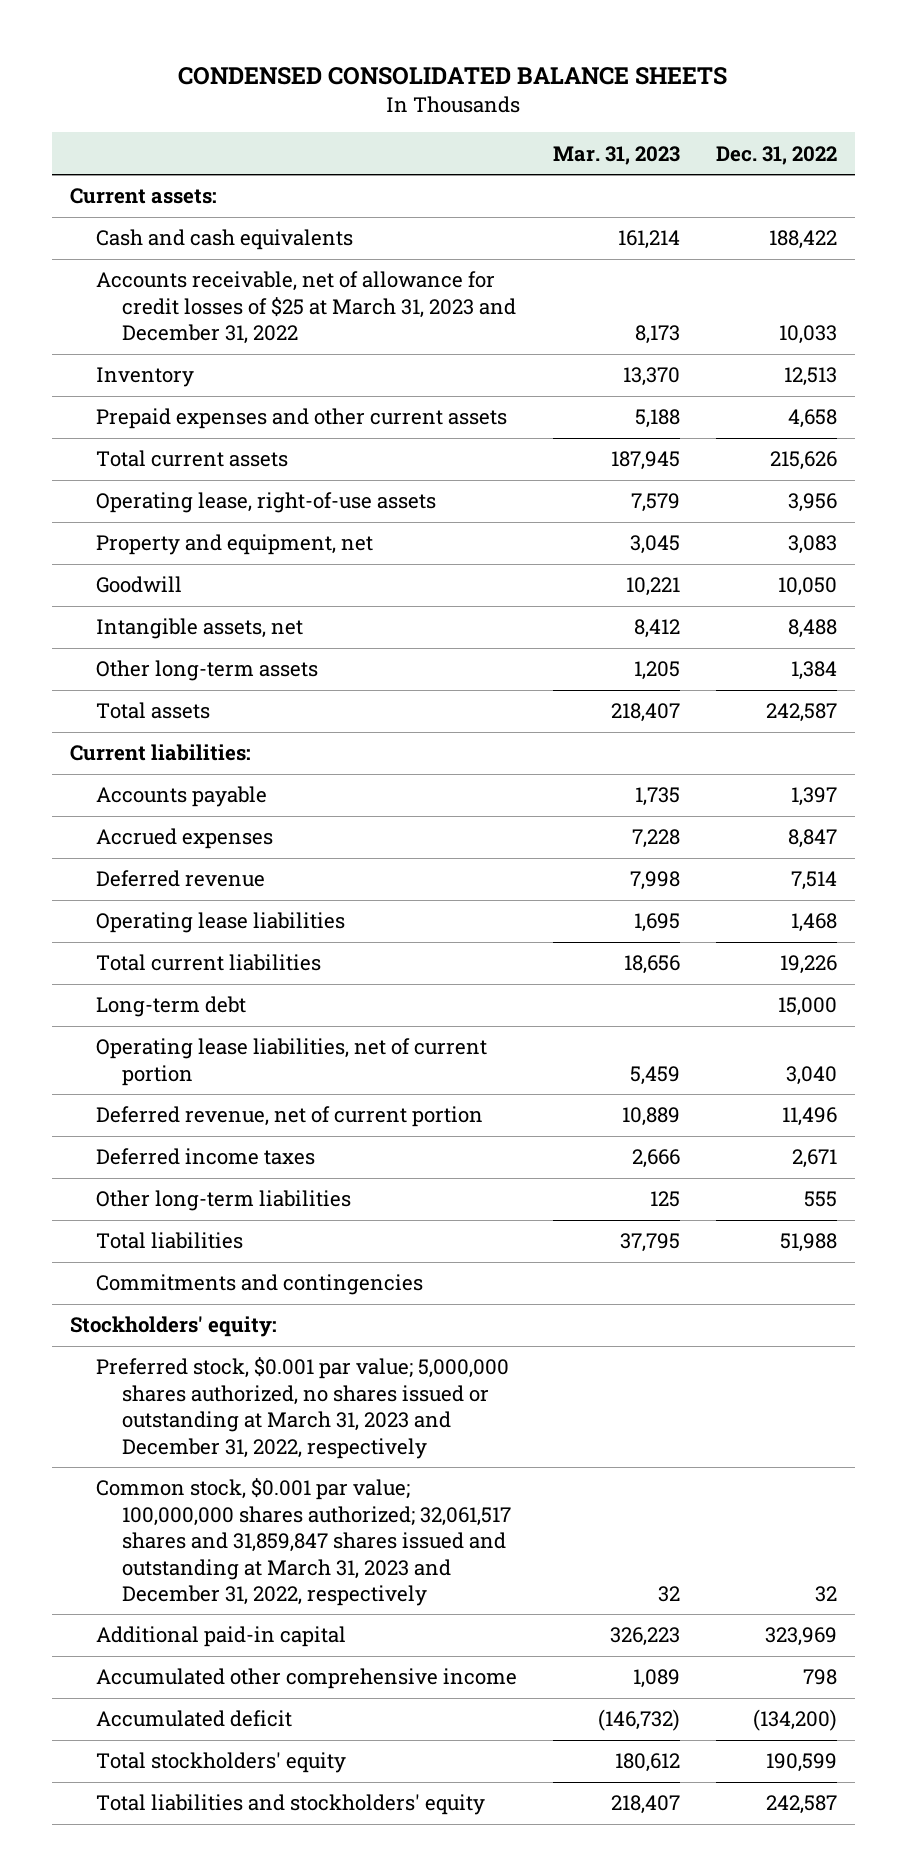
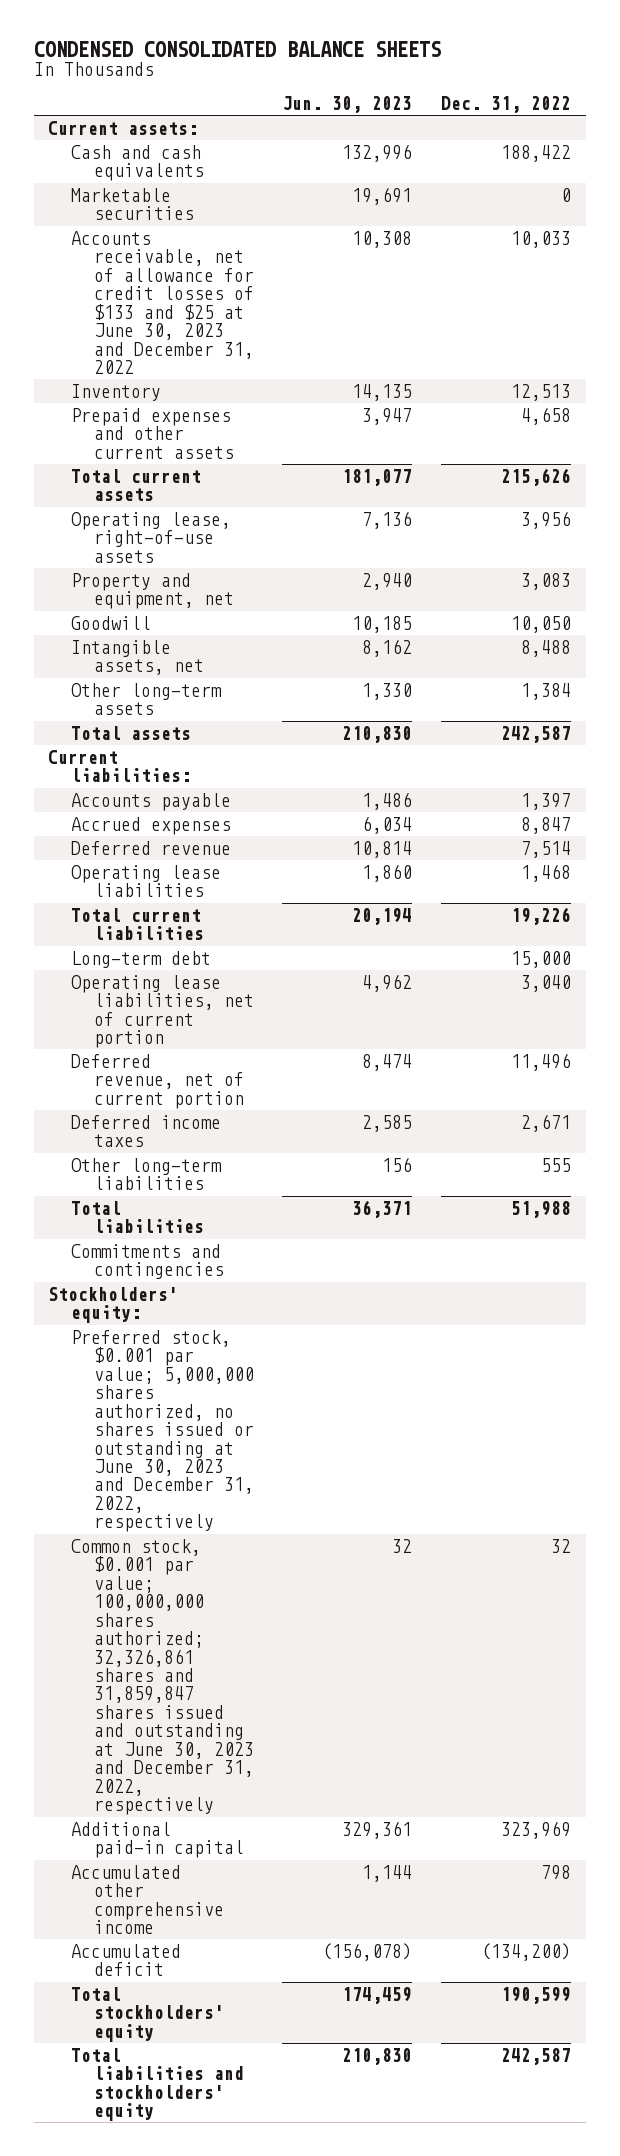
[553,145,681,165] Mar. 31, 2023 -> none
none -> [282,95,413,113] Jun. 30, 2023
none -> [70,187,194,221] Marketable securities
[96,271,517,345] Accounts receivable, net of allowance for credit losses of $25 at March 31, 2023 and December 31, 2022 -> [70,230,254,374] Accounts receivable, net of allowance for credit losses of $133 and $25 at June 30, 2023 and December 31, 2022
[96,1357,510,1459] Preferred stock, $0.001 par value; 5,000,000 shares authorized, no shares issued or outstanding at March 31, 2023 and December 31, 2022, respectively -> [70,1329,254,1533] Preferred stock, $0.001 par value; 5,000,000 shares authorized, no shares issued or outstanding at June 30, 2023 and December 31, 2022, respectively
[96,1478,512,1606] Common stock, $0.001 par value; 100,000,000 shares authorized; 32,061,517 shares and 31,859,847 shares issued and outstanding at March 31, 2023 and December 31, 2022, respectively -> [70,1538,254,1816] Common stock, $0.001 par value; 100,000,000 shares authorized; 32,326,861 shares and 31,859,847 shares issued and outstanding at June 30, 2023 and December 31, 2022, respectively

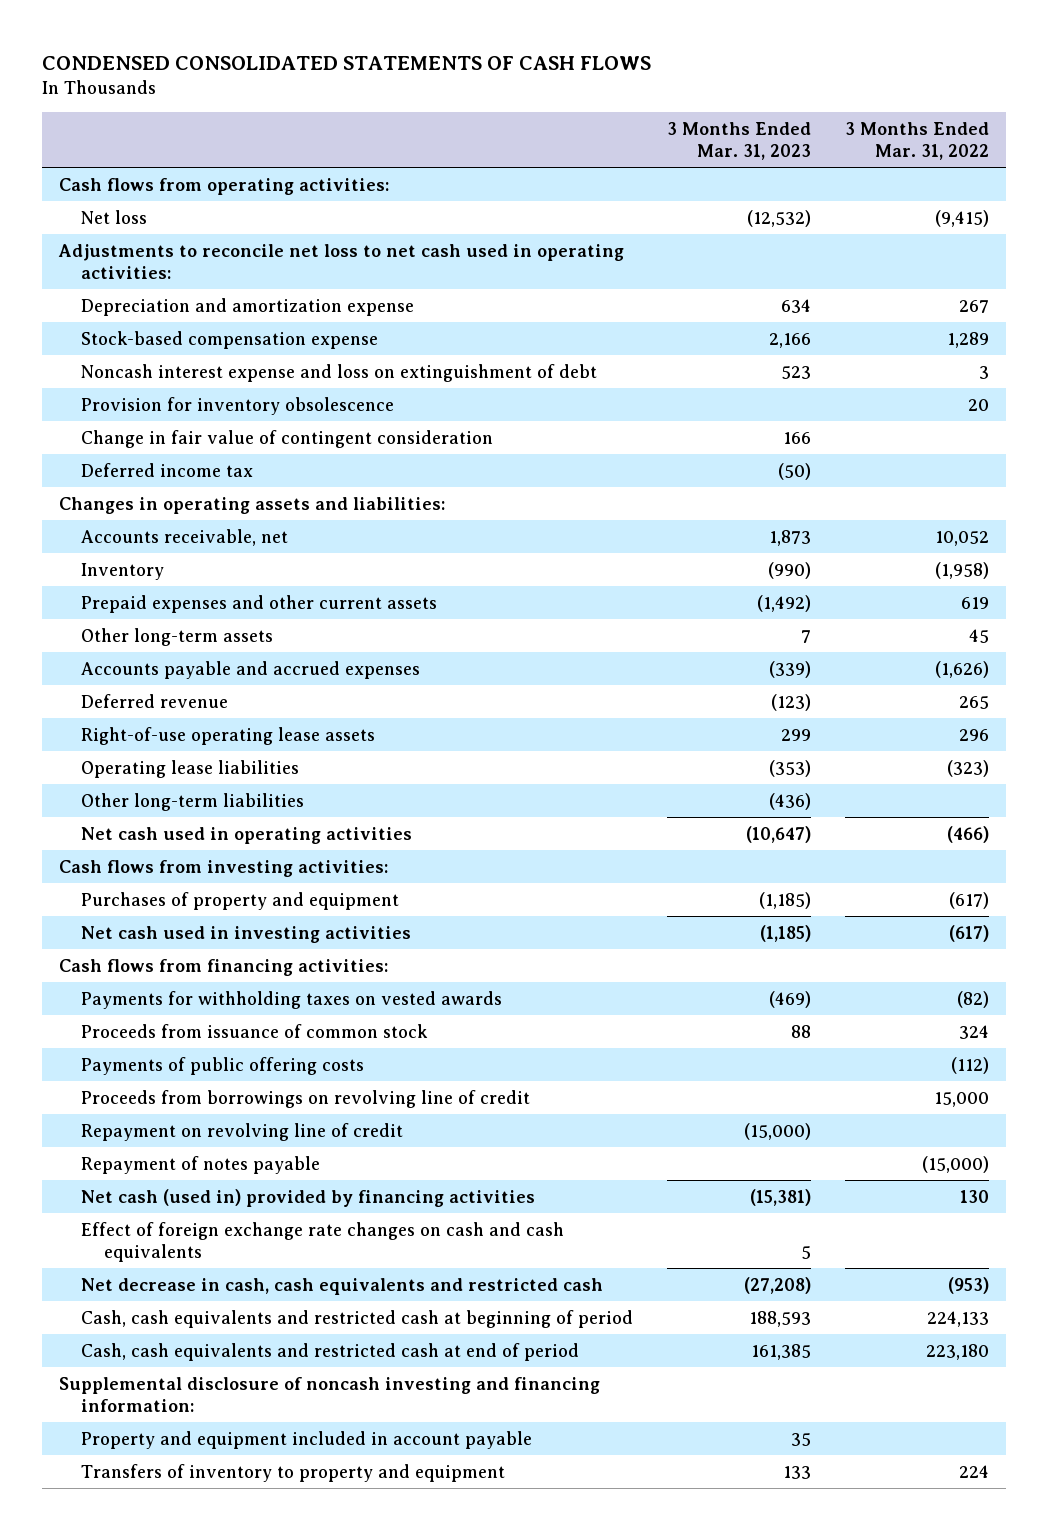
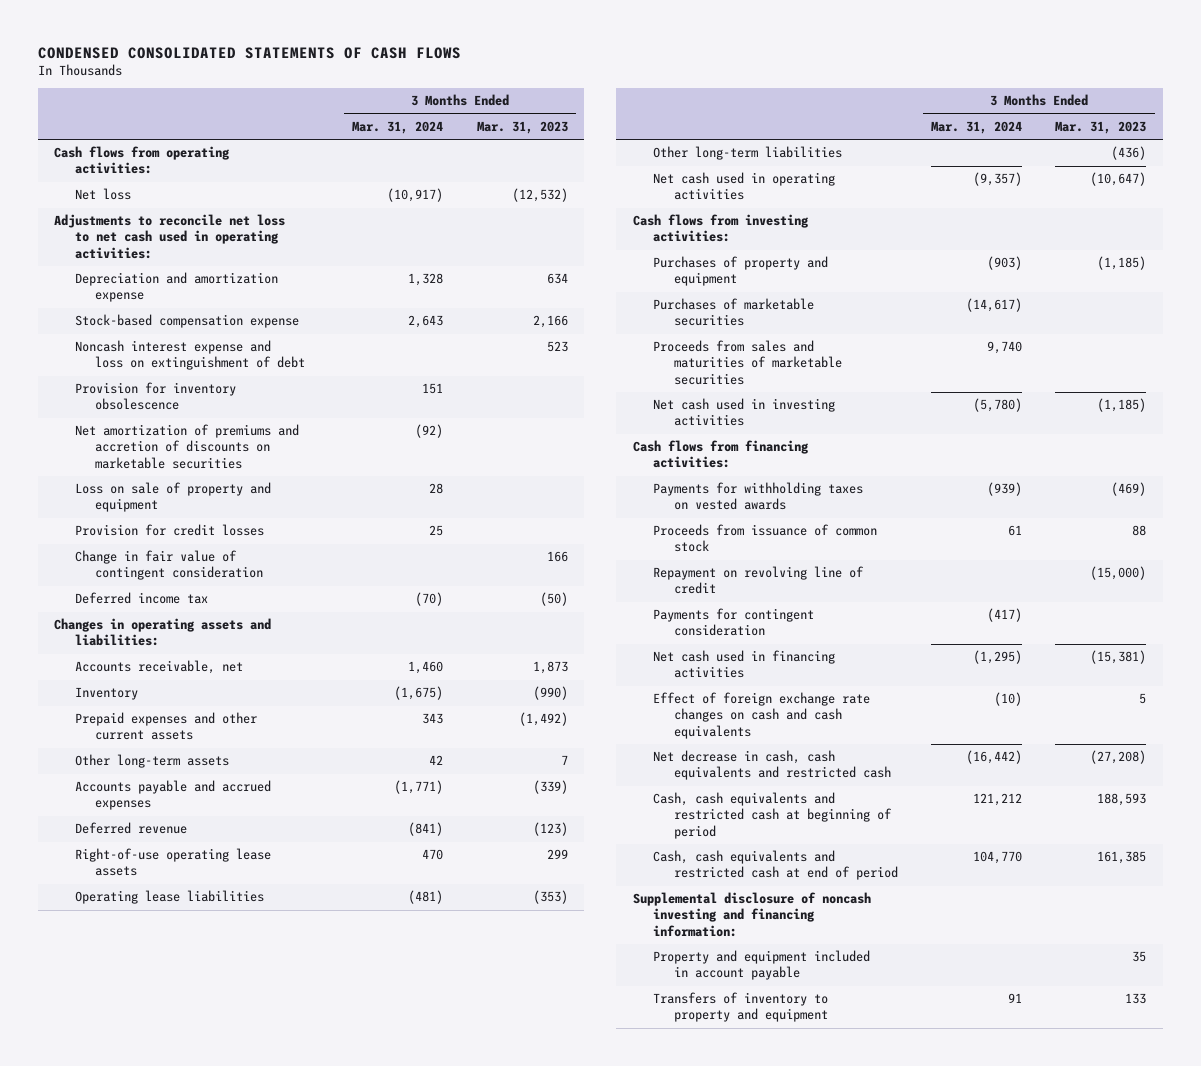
[845,122,990,161] 3 Months Ended Mar. 31, 2022 -> none
none -> [352,120,444,134] Mar. 31, 2024
none -> [74,424,299,469] Net amortization of premiums and accretion of discounts on marketable securities
none -> [74,482,271,513] Loss on sale of property and equipment
none -> [74,524,264,537] Provision for credit losses
none -> [653,298,815,327] Purchases of marketable securities
none -> [653,340,842,385] Proceeds from sales and maturities of marketable securities
[81,1056,365,1075] Payments of public offering costs -> none
[81,1089,531,1108] Proceeds from borrowings on revolving line of credit -> none
[81,1155,321,1174] Repayment of notes payable -> none
none -> [653,608,815,637] Payments for contingent consideration
[81,1188,536,1207] Net cash (used in) provided by financing activities -> [653,650,836,679] Net cash used in financing activities

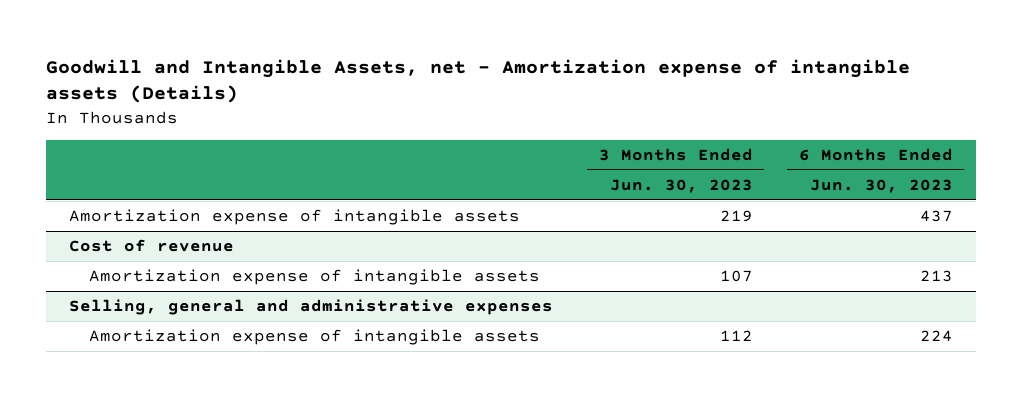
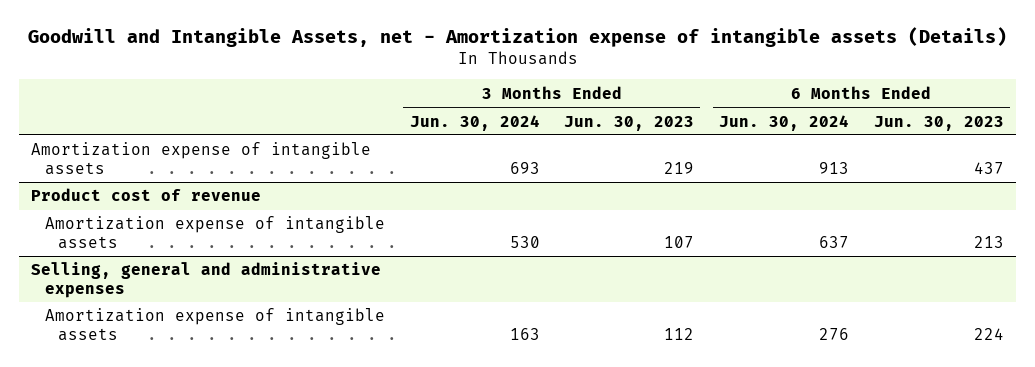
none -> [409,114,540,131] Jun. 30, 2024
none -> [719,114,850,131] Jun. 30, 2024
[68,239,234,253] Cost of revenue -> [31,188,262,202] Product cost of revenue

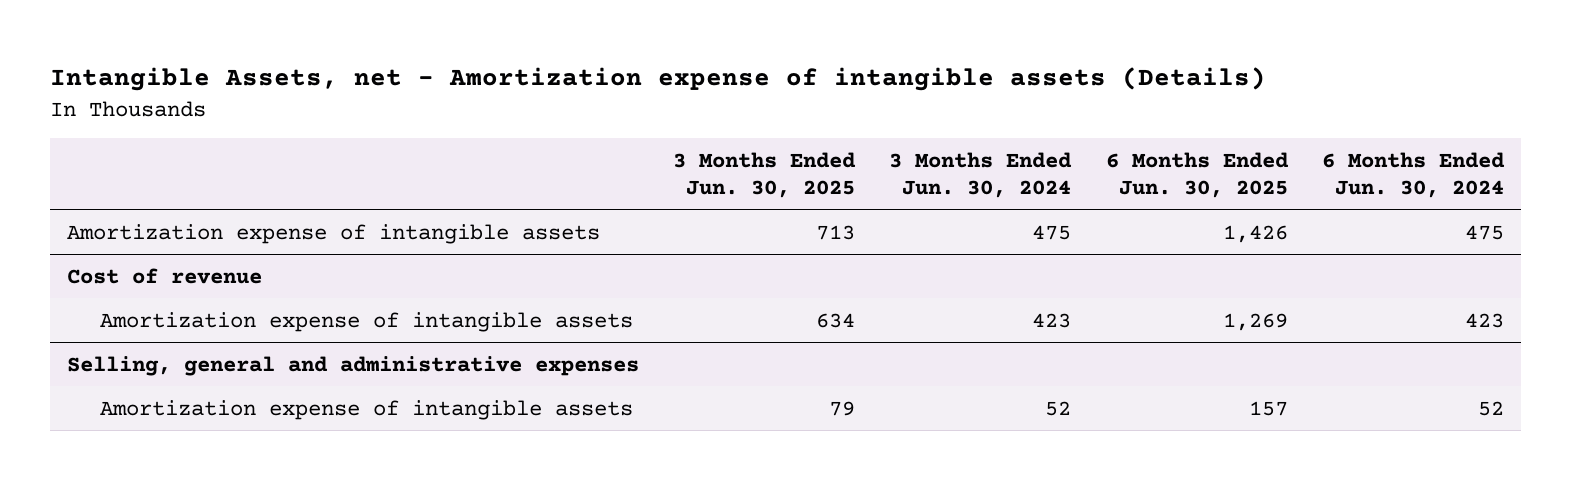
[27,26,1007,47] Goodwill and Intangible Assets, net - Amortization expense of intangible assets (Details) -> [49,66,1266,91] Intangible Assets, net - Amortization expense of intangible assets (Details)
[564,115,695,131] Jun. 30, 2023 -> none
[873,115,1004,131] Jun. 30, 2023 -> none
none -> [673,152,857,198] 3 Months Ended Jun. 30, 2025
none -> [1105,152,1289,198] 6 Months Ended Jun. 30, 2025
[509,161,540,174] 693 -> [1032,224,1072,240] 475
[819,161,850,174] 913 -> [1464,224,1504,240] 475
[31,188,262,202] Product cost of revenue -> [66,267,262,284] Cost of revenue
[509,235,540,248] 530 -> [1032,312,1072,328] 423
[819,235,850,248] 637 -> [1464,312,1504,328] 423
[509,327,540,340] 163 -> [1045,400,1072,416] 52
[819,327,850,340] 276 -> [1477,400,1504,416] 52

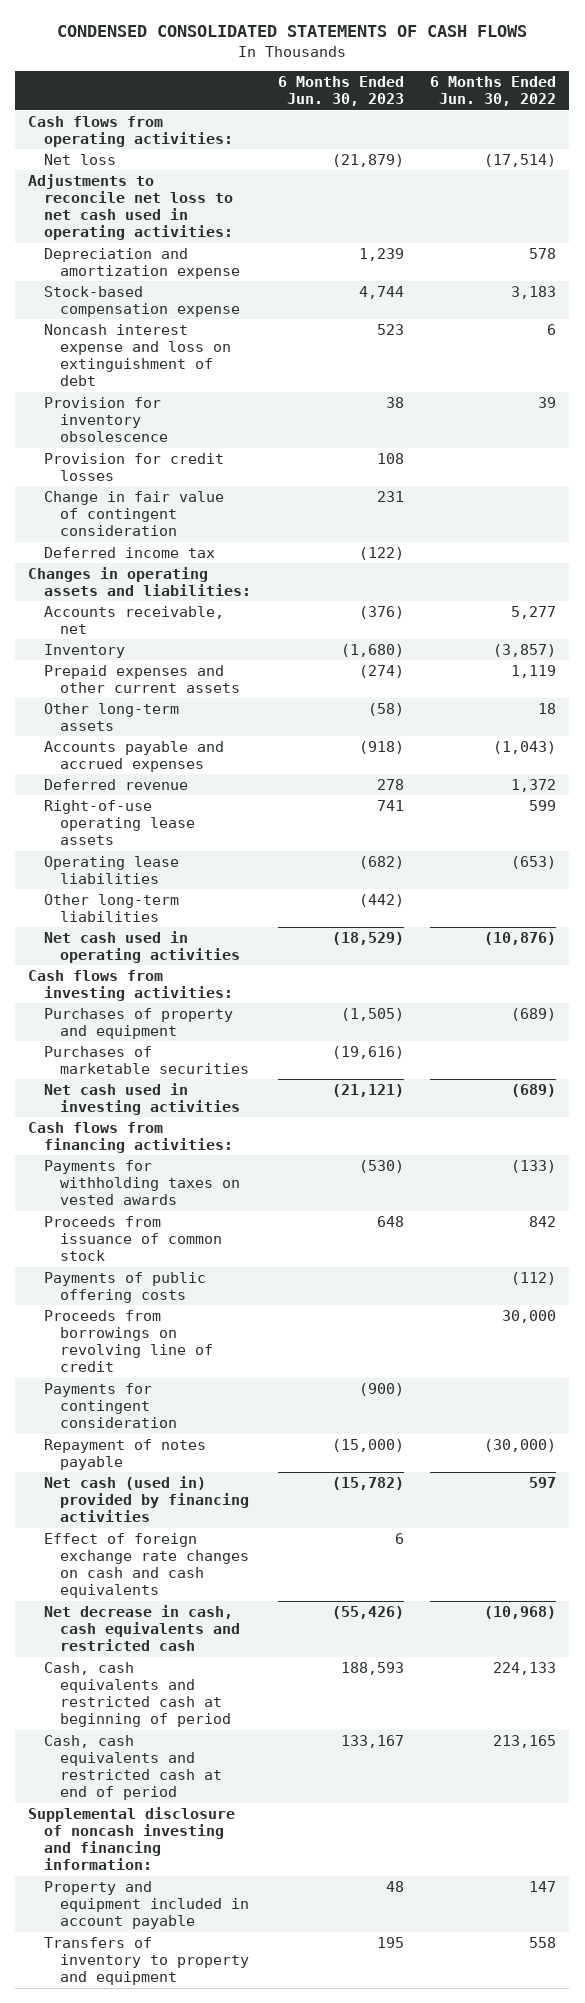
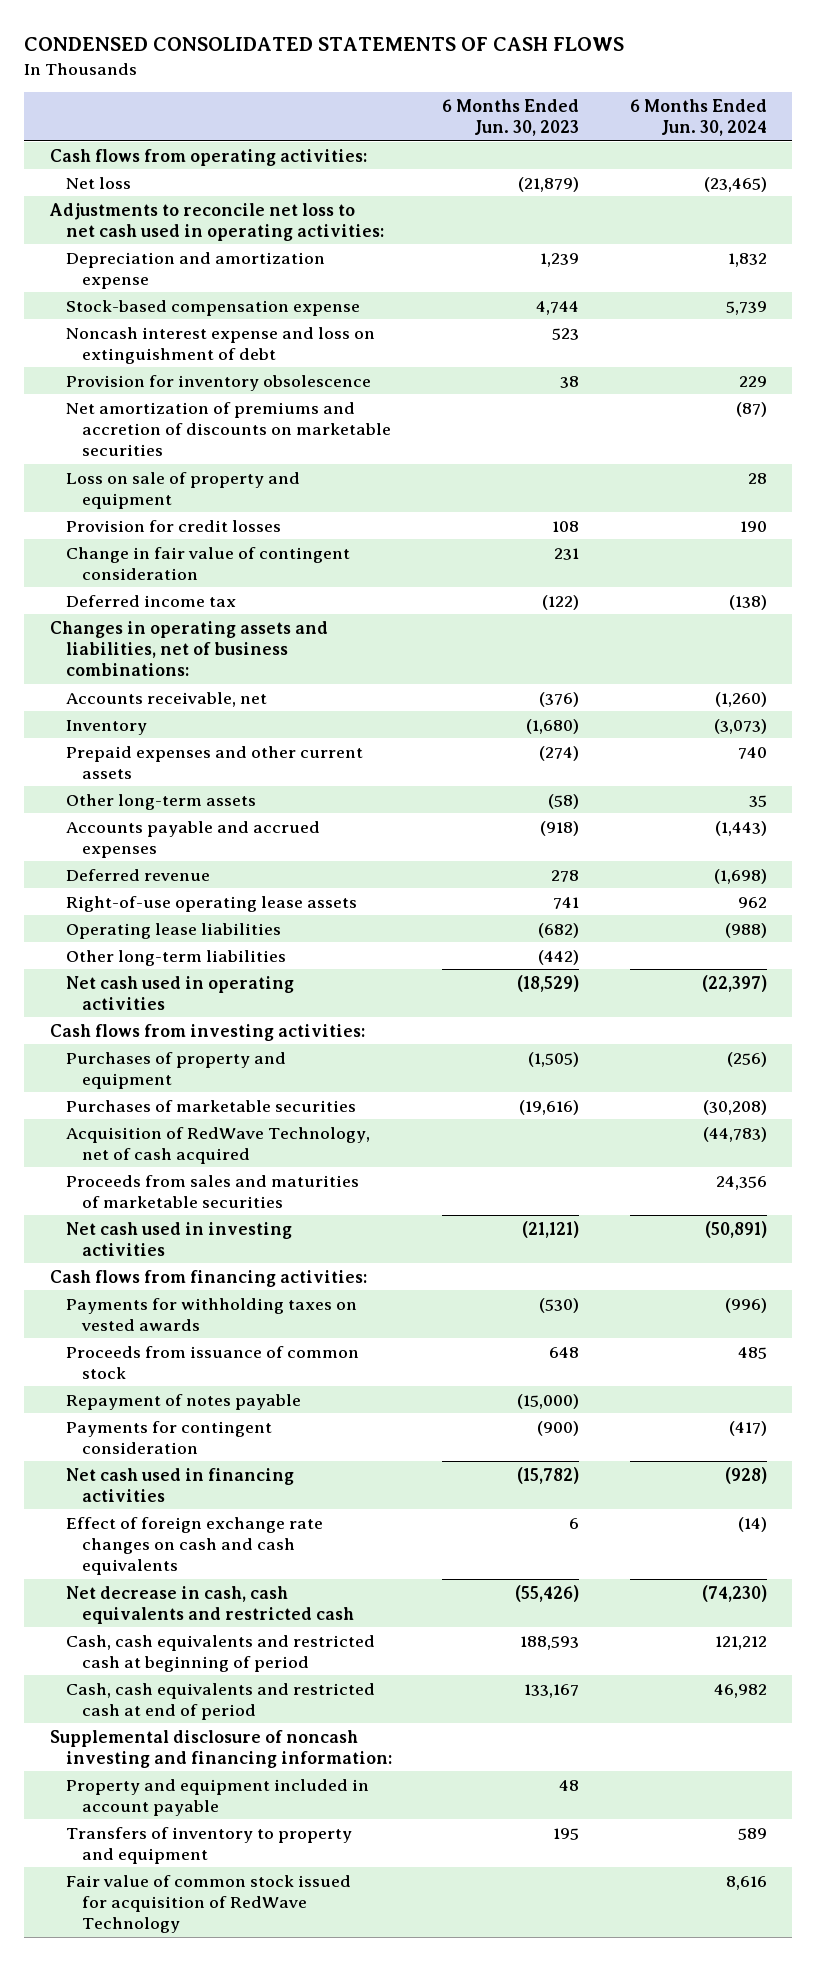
[430,75,557,107] 6 Months Ended Jun. 30, 2022 -> none
none -> [630,98,768,136] 6 Months Ended Jun. 30, 2024
none -> [65,401,391,456] Net amortization of premiums and accretion of discounts on marketable securities
none -> [65,471,300,509] Loss on sale of property and equipment
[28,566,252,597] Changes in operating assets and liabilities: -> [49,620,328,676] Changes in operating assets and liabilities, net of business combinations:
none -> [65,1126,370,1164] Acquisition of RedWave Technology, net of cash acquired
none -> [65,1174,359,1208] Proceeds from sales and maturities of marketable securities
[44,1271,207,1304] Payments of public offering costs -> none
[44,1309,214,1373] Proceeds from borrowings on revolving line of credit -> none
[44,1382,178,1429] Payments for contingent consideration -> [65,1420,272,1454] Payments for contingent consideration
[44,1475,250,1523] Net cash (used in) provided by financing activities -> [65,1467,294,1502] Net cash used in financing activities
none -> [65,1874,351,1933] Fair value of common stock issued for acquisition of RedWave Technology

